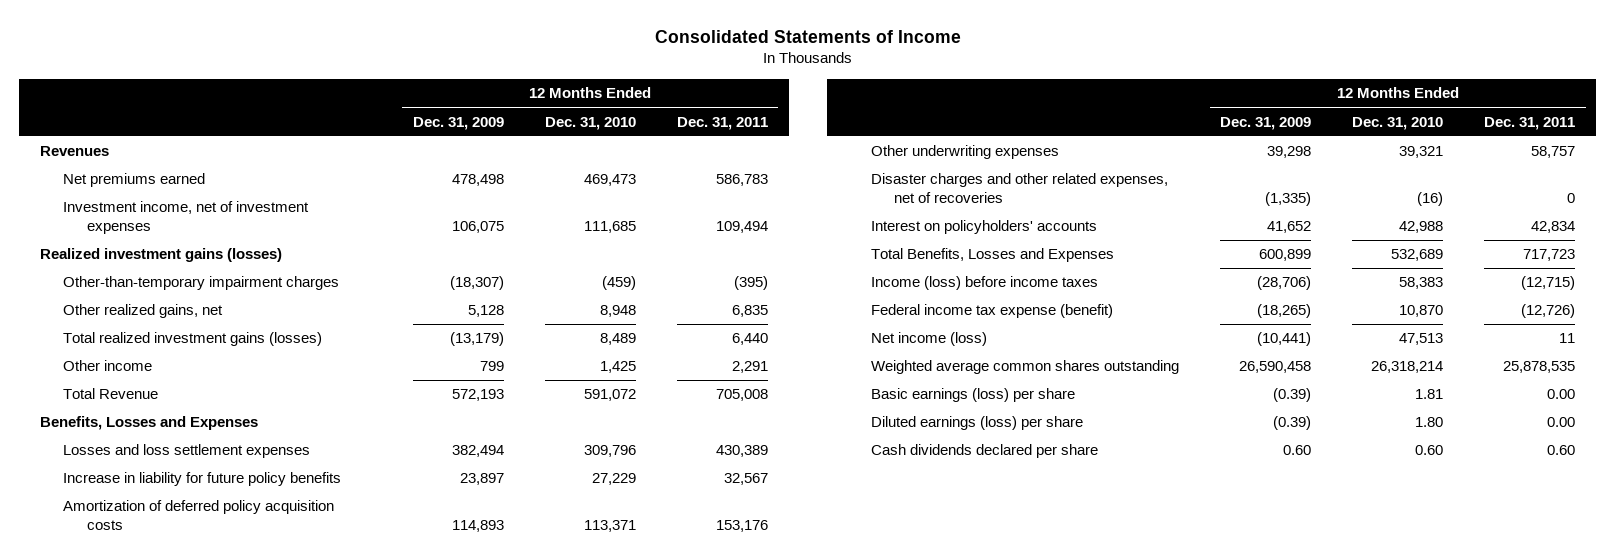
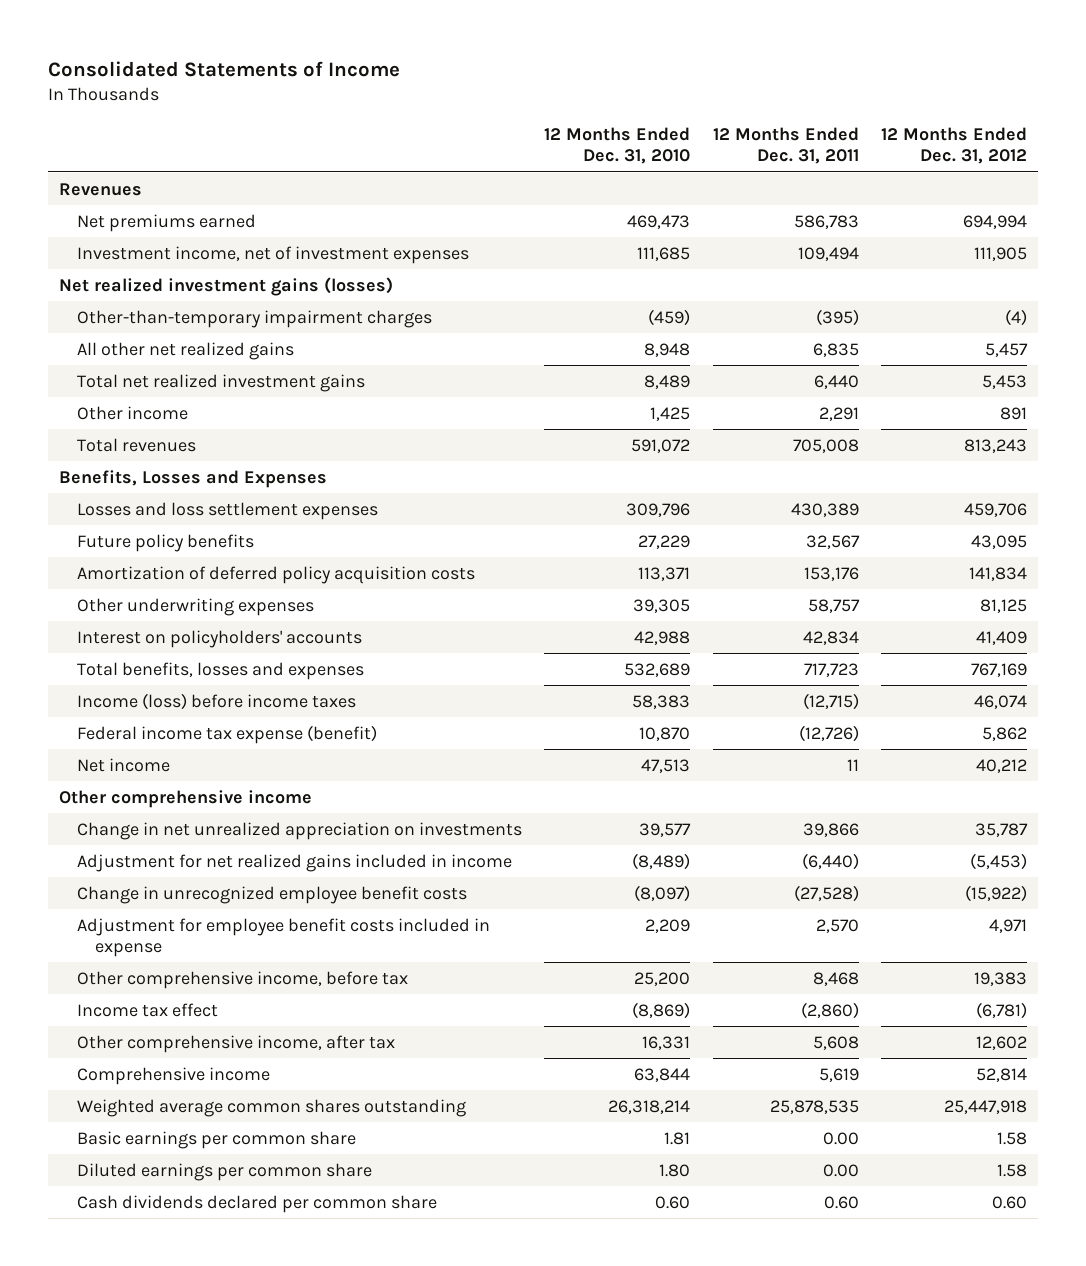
[412,116,504,130] Dec. 31, 2009 -> none
none -> [880,126,1027,165] 12 Months Ended Dec. 31, 2012
[39,248,282,263] Realized investment gains (losses) -> [59,276,394,296] Net realized investment gains (losses)
[63,304,224,319] Other realized gains, net -> [77,341,295,360] All other net realized gains
[63,332,323,347] Total realized investment gains (losses) -> [77,373,366,392] Total net realized investment gains
[63,388,159,400] Total Revenue -> [77,437,197,452] Total revenues
[63,472,342,487] Increase in liability for future policy benefits -> [77,533,255,552] Future policy benefits
[870,173,1168,204] Disaster charges and other related expenses, net of recoveries -> none
[1399,146,1444,159] 39,321 -> [633,598,691,613] 39,305
[870,248,1114,263] Total Benefits, Losses and Expenses -> [77,661,365,680] Total benefits, losses and expenses
[870,332,987,347] Net income (loss) -> [77,757,171,772] Net income
none -> [59,789,313,808] Other comprehensive income
none -> [77,821,523,840] Change in net unrealized appreciation on investments
none -> [77,853,513,872] Adjustment for net realized gains included in income
none -> [77,885,468,904] Change in unrecognized employee benefit costs
none -> [77,917,491,957] Adjustment for employee benefit costs included in expense
none -> [77,970,409,989] Other comprehensive income, before tax
none -> [77,1002,219,1017] Income tax effect
none -> [77,1034,396,1053] Other comprehensive income, after tax
none -> [77,1066,271,1085] Comprehensive income
[870,388,1075,403] Basic earnings (loss) per share -> [77,1130,357,1149] Basic earnings per common share
[870,416,1083,431] Diluted earnings (loss) per share -> [77,1162,373,1181] Diluted earnings per common share
[870,444,1098,459] Cash dividends declared per share -> [77,1194,438,1213] Cash dividends declared per common share

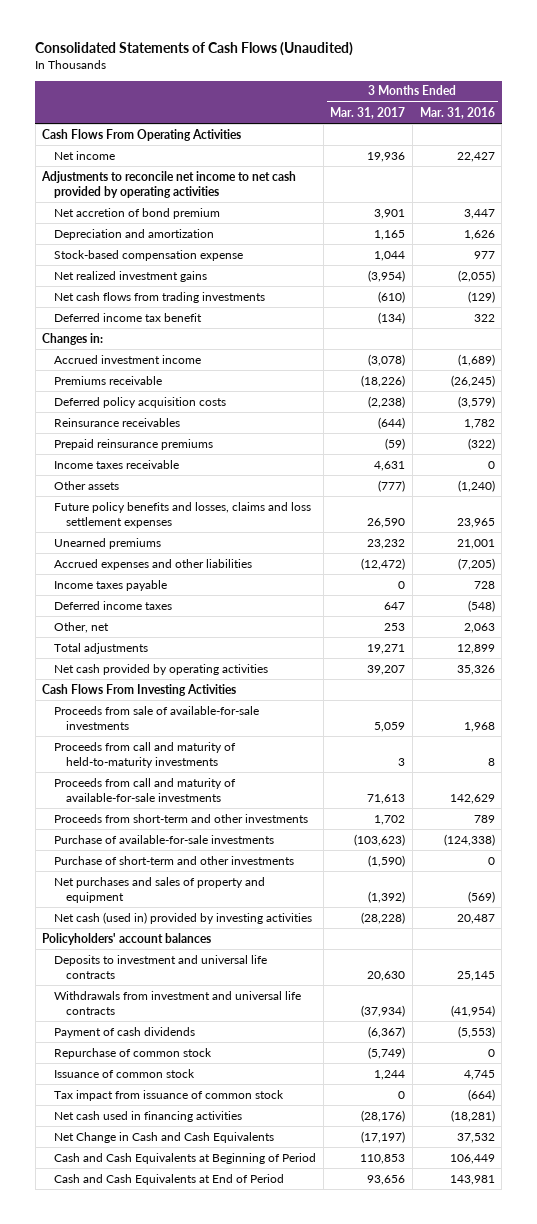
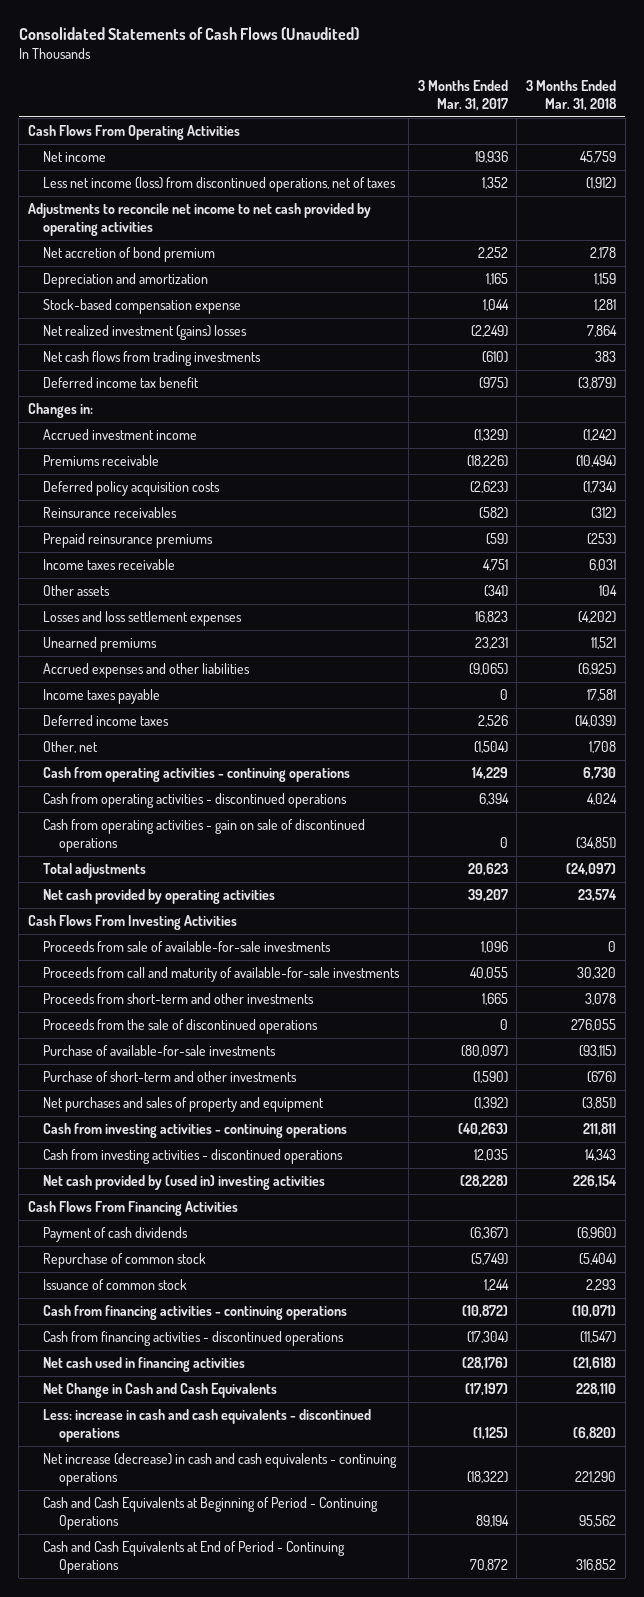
[419,106,495,119] Mar. 31, 2016 -> none
none -> [526,80,618,111] 3 Months Ended Mar. 31, 2018
none -> [43,177,397,193] Less net income (loss) from discontinued operations, net of taxes
[374,208,406,219] 3,901 -> [477,247,508,260] 2,252
[54,270,208,282] Net realized investment gains -> [43,325,248,341] Net realized investment (gains) losses
[368,269,406,282] (3,954) -> [470,325,508,338] (2,249)
[378,311,406,324] (134) -> [478,377,508,390] (975)
[368,353,406,366] (3,078) -> [473,429,508,442] (1,329)
[368,395,406,408] (2,238) -> [469,481,508,494] (2,623)
[378,416,406,429] (644) -> [478,507,508,520] (582)
[374,460,406,471] 4,631 -> [482,559,508,572] 4,751
[378,479,406,492] (777) -> [483,585,508,598] (341)
[54,501,312,528] Future policy benefits and losses, claims and loss settlement expenses -> [43,611,243,627] Losses and loss settlement expenses
[367,517,406,528] 26,590 -> [474,611,508,624] 16,823
[367,538,406,549] 23,232 -> [474,637,508,650] 23,231
[361,557,406,570] (12,472) -> [468,663,508,676] (9,065)
[384,601,406,610] 647 -> [477,715,508,728] 2,526
[384,622,406,631] 253 -> [473,741,508,754] (1,504)
none -> [43,767,351,783] Cash from operating activities - continuing operations
none -> [43,793,348,809] Cash from operating activities - discontinued operations
none -> [43,819,366,852] Cash from operating activities - gain on sale of discontinued operations
[367,643,406,654] 19,271 -> [467,863,508,877] 20,623
[54,741,237,768] Proceeds from call and maturity of held-to-maturity investments -> none
[374,721,406,732] 5,059 -> [480,941,508,954] 1,096
[367,793,406,804] 71,613 -> [469,967,508,980] 40,055
[374,814,406,825] 1,702 -> [481,993,508,1006] 1,665
none -> [43,1019,319,1035] Proceeds from the sale of discontinued operations
[354,833,406,846] (103,623) -> [460,1045,508,1058] (80,097)
[42,932,212,945] Policyholders' account balances -> none
[54,954,268,979] Deposits to investment and universal life contracts -> none
[54,990,302,1015] Withdrawals from investment and universal life contracts -> none
none -> [43,1123,348,1139] Cash from investing activities - continuing operations
none -> [43,1149,344,1165] Cash from investing activities - discontinued operations
[54,911,313,924] Net cash (used in) provided by investing activities -> [43,1175,326,1191] Net cash provided by (used in) investing activities
none -> [28,1201,239,1217] Cash Flows From Financing Activities
[54,1089,285,1101] Tax impact from issuance of common stock -> none
none -> [43,1305,348,1321] Cash from financing activities - continuing operations
none -> [43,1331,345,1347] Cash from financing activities - discontinued operations
none -> [43,1409,372,1442] Less: increase in cash and cash equivalents - discontinued operations
none -> [43,1453,398,1486] Net increase (decrease) in cash and cash equivalents - continuing operations
[54,1152,317,1164] Cash and Cash Equivalents at Beginning of Period -> [43,1497,379,1530] Cash and Cash Equivalents at Beginning of Period - Continuing Operations
[360,1153,406,1164] 110,853 -> [475,1514,509,1527] 89,194
[54,1173,285,1185] Cash and Cash Equivalents at End of Period -> [43,1541,346,1574] Cash and Cash Equivalents at End of Period - Continuing Operations
[367,1174,406,1185] 93,656 -> [469,1558,508,1571] 70,872

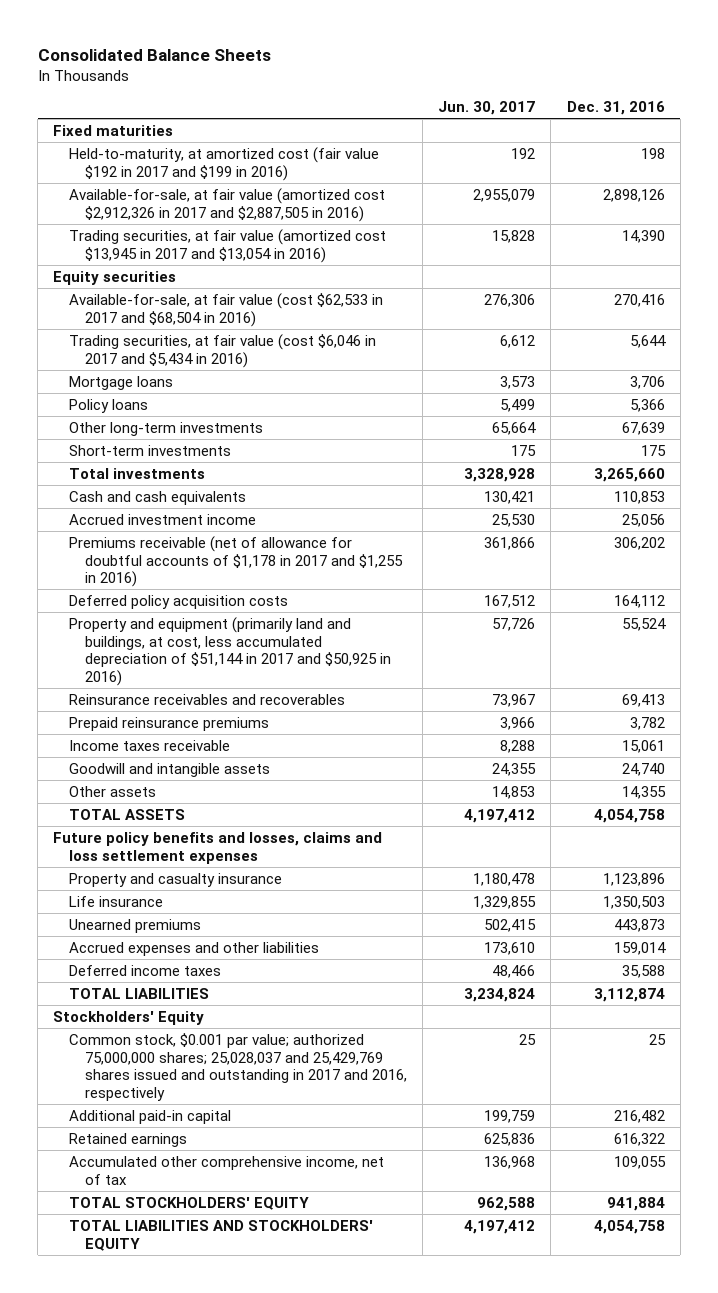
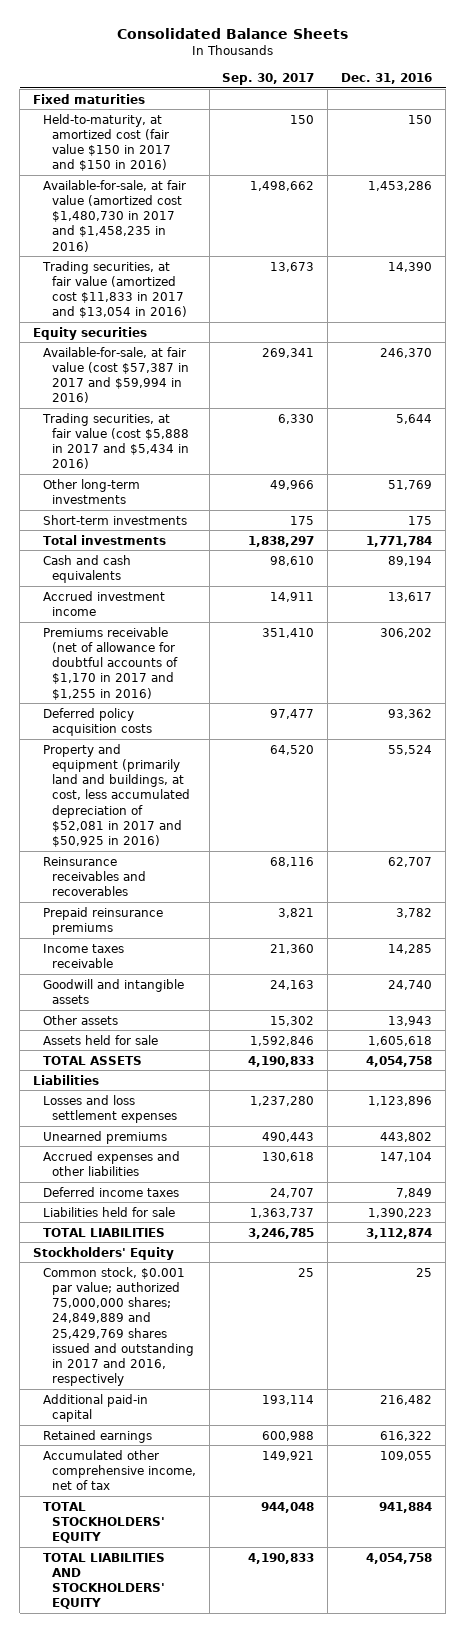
[438,101,536,116] Jun. 30, 2017 -> none
none -> [222,73,315,86] Sep. 30, 2017
[69,146,380,181] Held-to-maturity, at amortized cost (fair value $192 in 2017 and $199 in 2016) -> [42,113,171,172] Held-to-maturity, at amortized cost (fair value $150 in 2017 and $150 in 2016)
[640,147,665,159] 198 -> [408,114,433,124] 150
[69,187,386,222] Available-for-sale, at fair value (amortized cost $2,912,326 in 2017 and $2,887,505 in 2016) -> [42,179,186,252] Available-for-sale, at fair value (amortized cost $1,480,730 in 2017 and $1,458,235 in 2016)
[602,188,665,202] 2,898,126 -> [368,180,433,191] 1,453,286
[69,228,387,263] Trading securities, at fair value (amortized cost $13,945 in 2017 and $13,054 in 2016) -> [41,260,187,319] Trading securities, at fair value (amortized cost $11,833 in 2017 and $13,054 in 2016)
[69,375,174,390] Mortgage loans -> none
[69,398,149,413] Policy loans -> none
[69,292,384,327] Available-for-sale, at fair value (cost $62,533 in 2017 and $68,504 in 2016) -> [42,346,189,404] Available-for-sale, at fair value (cost $57,387 in 2017 and $59,994 in 2016)
[613,293,665,307] 270,416 -> [380,347,433,358] 246,370
[69,333,377,368] Trading securities, at fair value (cost $6,046 in 2017 and $5,434 in 2016) -> [41,412,189,470] Trading securities, at fair value (cost $5,888 in 2017 and $5,434 in 2016)
[621,421,665,435] 67,639 -> [388,479,433,490] 51,769
[593,467,665,482] 3,265,660 -> [366,535,433,547] 1,771,784
[613,490,665,504] 110,853 -> [388,555,433,566] 89,194
[621,513,665,527] 25,056 -> [388,591,433,602] 13,617
[69,535,403,588] Premiums receivable (net of allowance for doubtful accounts of $1,178 in 2017 and $1,255 in 2016) -> [42,626,178,700] Premiums receivable (net of allowance for doubtful accounts of $1,170 in 2017 and $1,255 in 2016)
[613,594,665,608] 164,112 -> [388,708,433,719] 93,362
[69,616,391,687] Property and equipment (primarily land and buildings, at cost, less accumulated depreciation of $51,144 in 2017 and $50,925 in 2016) -> [42,743,190,848] Property and equipment (primarily land and buildings, at cost, less accumulated depreciation of $52,081 in 2017 and $50,925 in 2016)
[621,693,665,707] 69,413 -> [388,856,433,867] 62,707
[621,739,665,753] 15,061 -> [388,943,433,954] 14,285
[621,785,666,799] 14,355 -> [388,1015,433,1026] 13,943
none -> [42,1034,158,1045] Assets held for sale
[53,831,383,864] Future policy benefits and losses, claims and loss settlement expenses -> none
[69,895,164,907] Life insurance -> none
none -> [33,1074,100,1085] Liabilities
[69,872,283,887] Property and casualty insurance -> [42,1094,177,1123] Losses and loss settlement expenses
[613,918,665,932] 443,873 -> [380,1131,433,1142] 443,802
[613,941,666,955] 159,014 -> [380,1151,433,1162] 147,104
[621,964,665,978] 35,588 -> [396,1187,433,1198] 7,849
none -> [42,1206,175,1217] Liabilities held for sale
[69,1032,407,1102] Common stock, $0.001 par value; authorized 75,000,000 shares; 25,028,037 and 25,429,769 shares issued and outstanding in 2017 and 2016, respectively -> [42,1266,194,1387] Common stock, $0.001 par value; authorized 75,000,000 shares; 24,849,889 and 25,429,769 shares issued and outstanding in 2017 and 2016, respectively

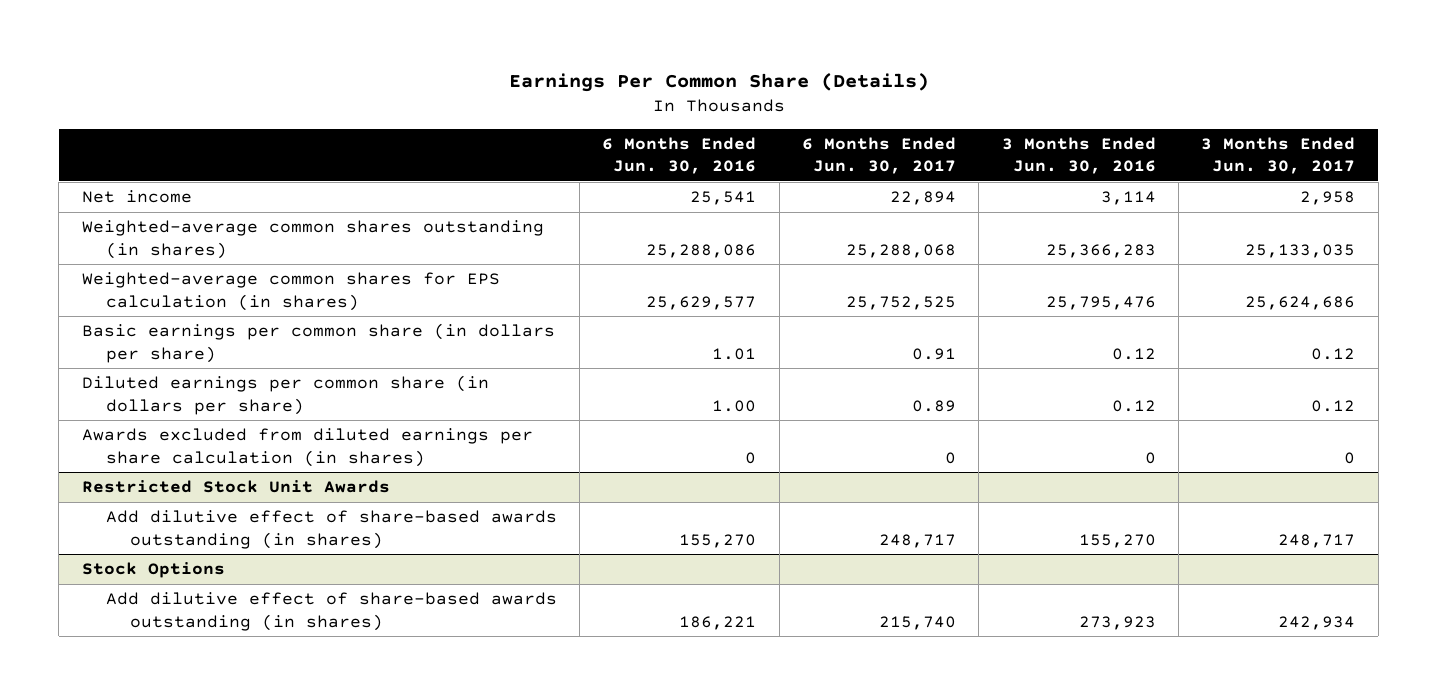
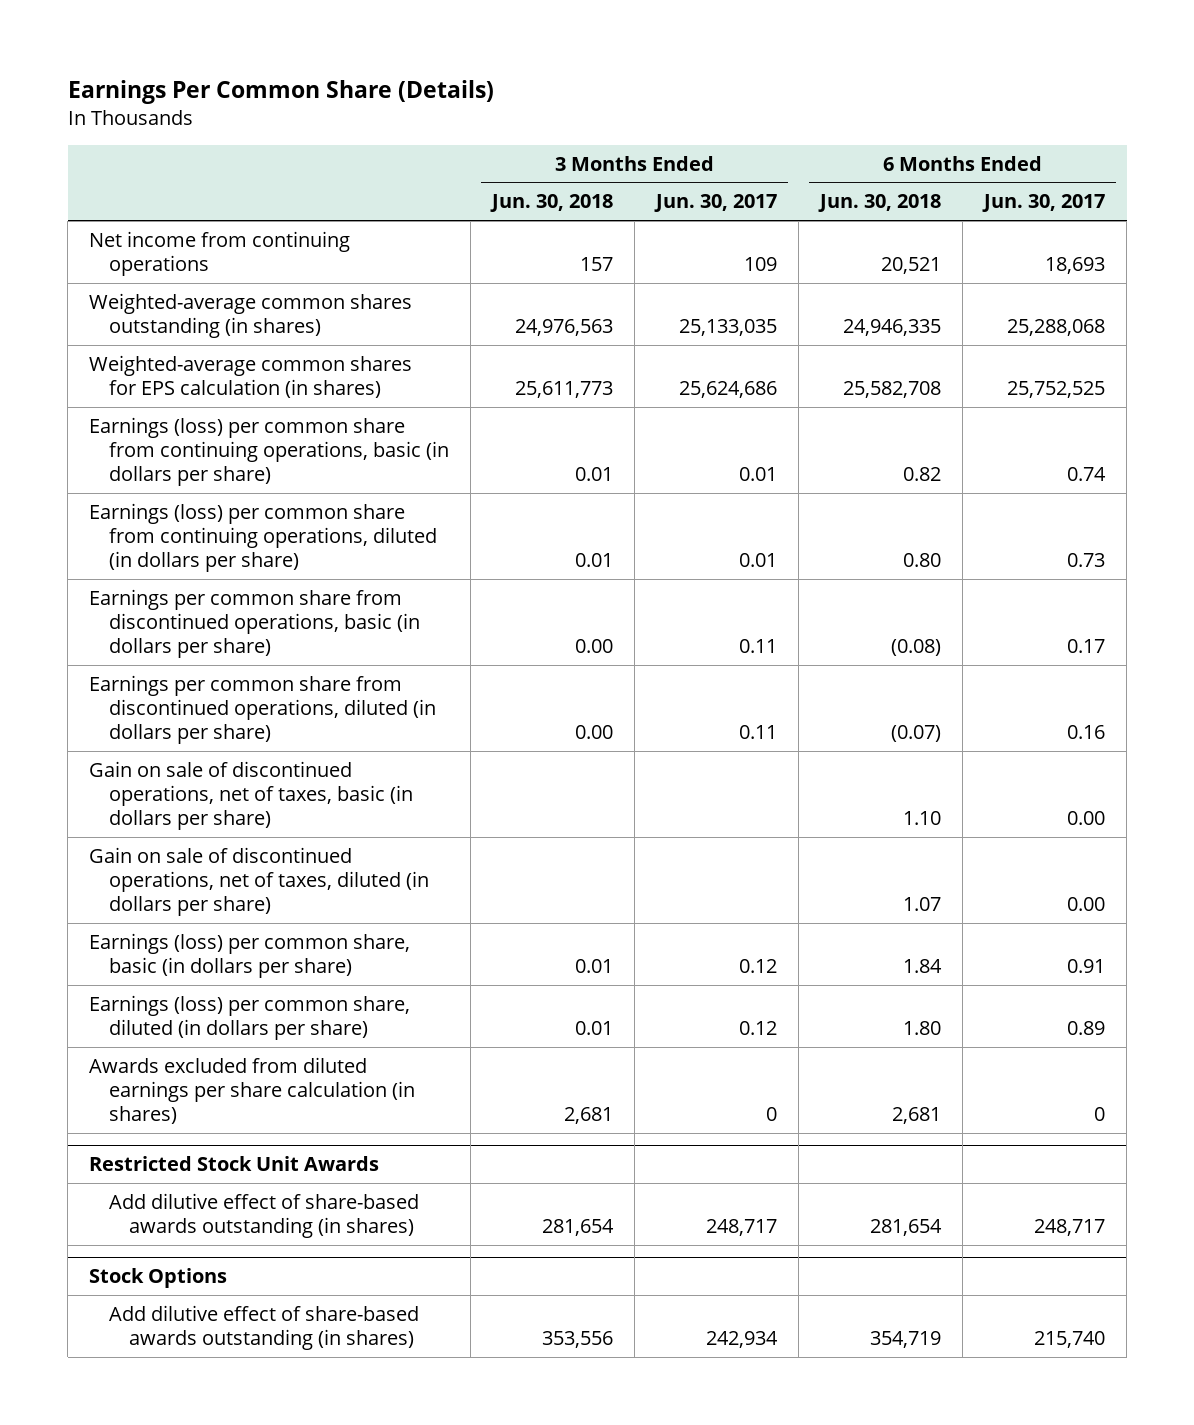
[602,136,757,175] 6 Months Ended Jun. 30, 2016 -> none
[1001,136,1156,175] 3 Months Ended Jun. 30, 2016 -> none
none -> [490,194,614,213] Jun. 30, 2018
none -> [818,194,942,213] Jun. 30, 2018
[81,190,192,204] Net income -> none
none -> [89,230,351,277] Net income from continuing operations
none -> [89,416,450,487] Earnings (loss) per common share from continuing operations, basic (in dollars per share)
none -> [89,502,438,573] Earnings (loss) per common share from continuing operations, diluted (in dollars per share)
none -> [89,588,421,659] Earnings per common share from discontinued operations, basic (in dollars per share)
none -> [89,674,437,745] Earnings per common share from discontinued operations, diluted (in dollars per share)
none -> [89,760,414,831] Gain on sale of discontinued operations, net of taxes, basic (in dollars per share)
none -> [89,846,430,917] Gain on sale of discontinued operations, net of taxes, diluted (in dollars per share)
[81,323,555,363] Basic earnings per common share (in dollars per share) -> [89,932,411,979] Earnings (loss) per common share, basic (in dollars per share)
[81,375,489,415] Diluted earnings per common share (in dollars per share) -> [89,994,411,1041] Earnings (loss) per common share, diluted (in dollars per share)

